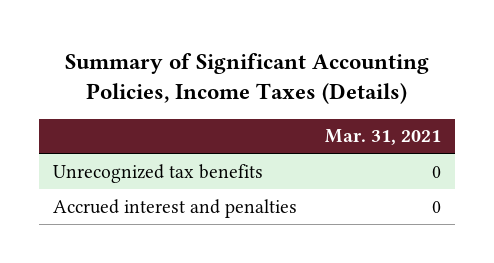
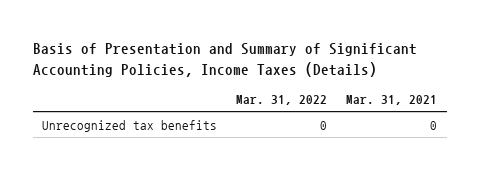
[64,52,429,105] Summary of Significant Accounting Policies, Income Taxes (Details) -> [32,43,417,77] Basis of Presentation and Summary of Significant Accounting Policies, Income Taxes (Details)
none -> [236,95,328,106] Mar. 31, 2022
[52,198,297,218] Accrued interest and penalties -> none

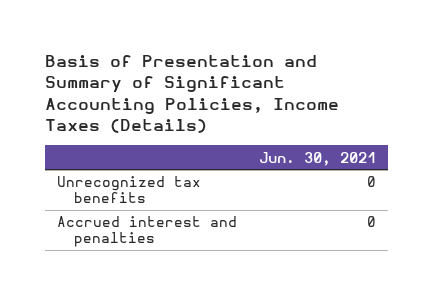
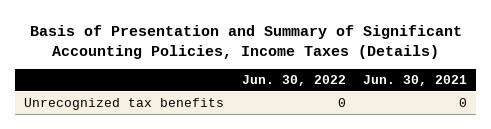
none -> [241,75,346,87] Jun. 30, 2022
[56,216,237,248] Accrued interest and penalties -> none

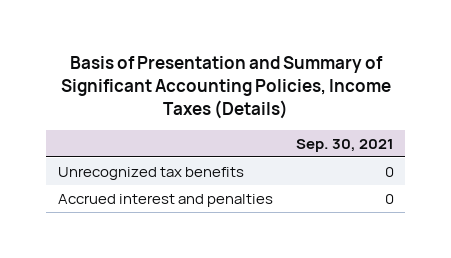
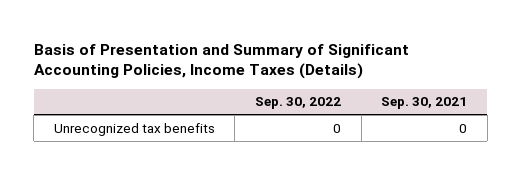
none -> [255,97,342,110] Sep. 30, 2022
[57,193,273,207] Accrued interest and penalties -> none

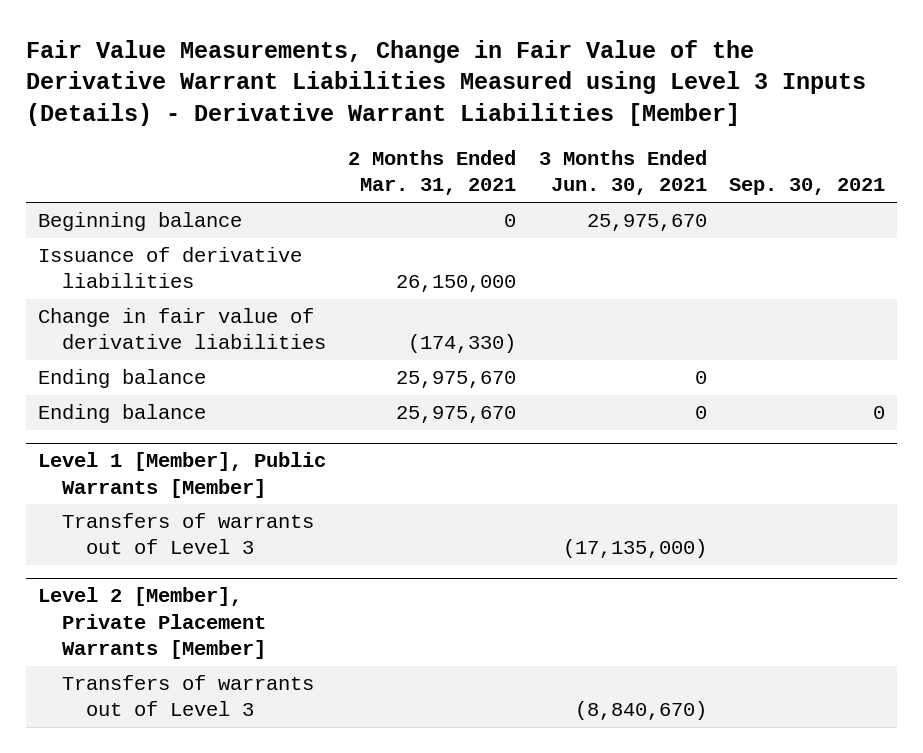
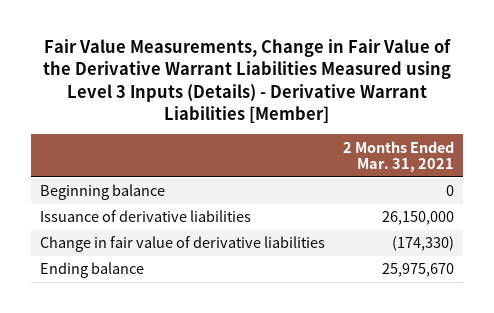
[538,150,707,196] 3 Months Ended Jun. 30, 2021 -> none
[729,178,886,196] Sep. 30, 2021 -> none
[37,404,206,424] Ending balance -> none
[37,452,326,498] Level 1 [Member], Public Warrants [Member] -> none
[61,513,314,555] Transfers of warrants out of Level 3 -> none
[37,587,266,659] Level 2 [Member], Private Placement Warrants [Member] -> none
[61,675,314,717] Transfers of warrants out of Level 3 -> none

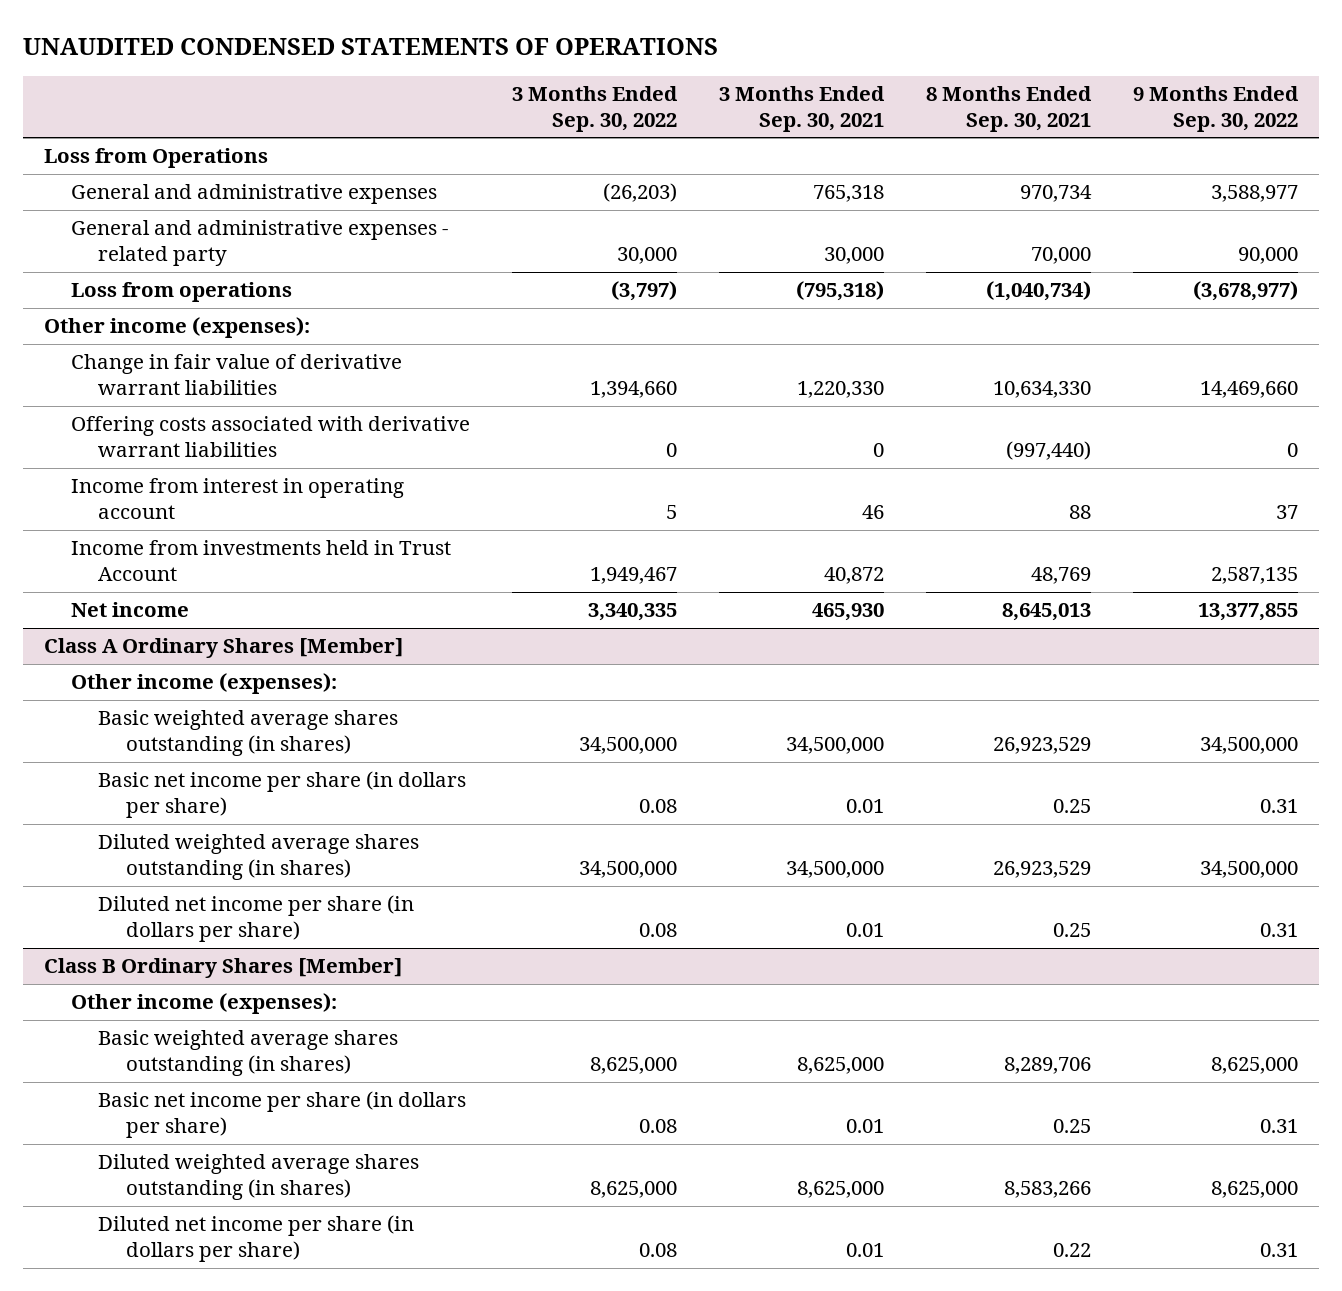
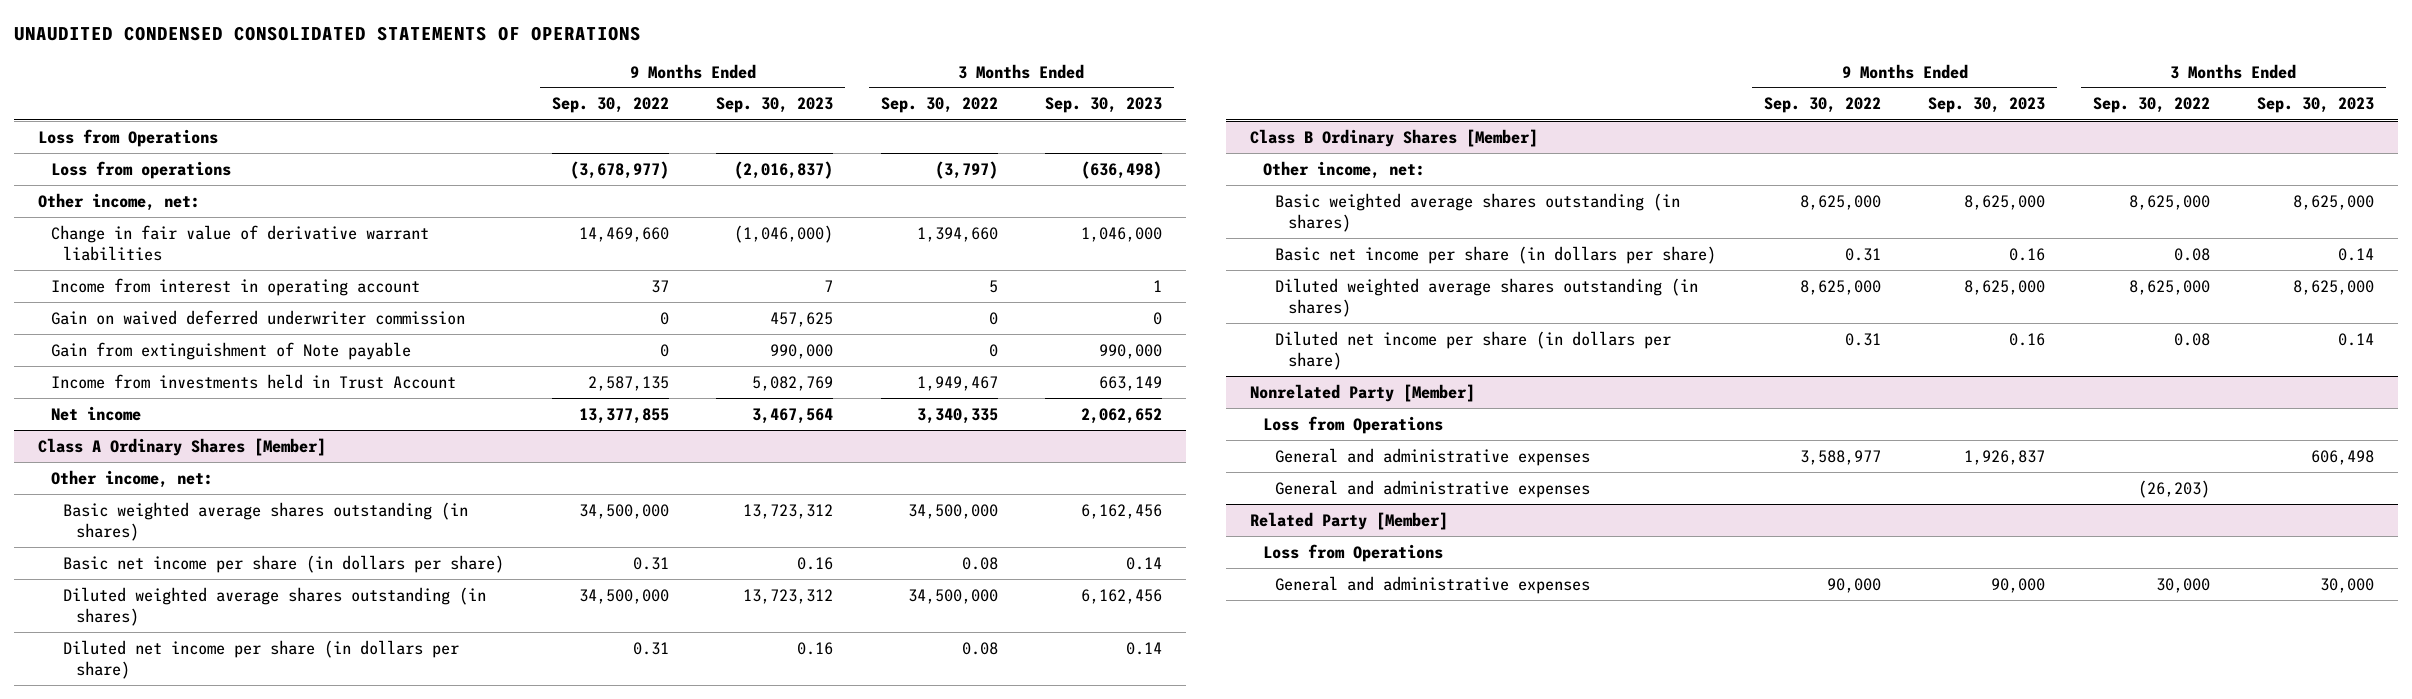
[22,38,718,56] UNAUDITED CONDENSED STATEMENTS OF OPERATIONS -> [14,25,642,41] UNAUDITED CONDENSED CONSOLIDATED STATEMENTS OF OPERATIONS
[719,86,886,132] 3 Months Ended Sep. 30, 2021 -> none
[926,86,1093,132] 8 Months Ended Sep. 30, 2021 -> none
none -> [716,97,834,114] Sep. 30, 2023
none -> [1045,97,1163,114] Sep. 30, 2023
[71,184,438,205] General and administrative expenses -> none
[71,220,449,267] General and administrative expenses - related party -> none
[44,317,311,339] Other income (expenses): -> [38,192,201,211] Other income, net:
[71,416,471,458] Offering costs associated with derivative warrant liabilities -> none
none -> [50,309,465,325] Gain on waived deferred underwriter commission
none -> [50,341,411,360] Gain from extinguishment of Note payable
[71,673,338,695] Other income (expenses): -> [50,469,213,488] Other income, net:
[71,993,338,1015] Other income (expenses): -> [1262,160,1425,179] Other income, net:
none -> [1250,383,1476,402] Nonrelated Party [Member]
none -> [1262,415,1443,434] Loss from Operations
none -> [1275,447,1591,466] General and administrative expenses
none -> [1275,479,1591,498] General and administrative expenses
none -> [1250,511,1449,530] Related Party [Member]
none -> [1262,543,1443,562] Loss from Operations
none -> [1275,575,1591,594] General and administrative expenses

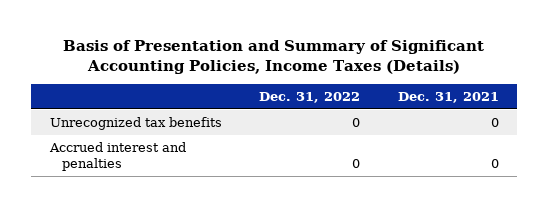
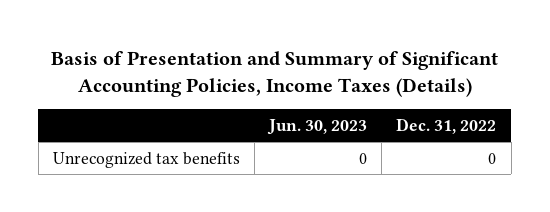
[397,91,499,103] Dec. 31, 2021 -> none
none -> [267,118,368,135] Jun. 30, 2023
[48,142,186,172] Accrued interest and penalties -> none

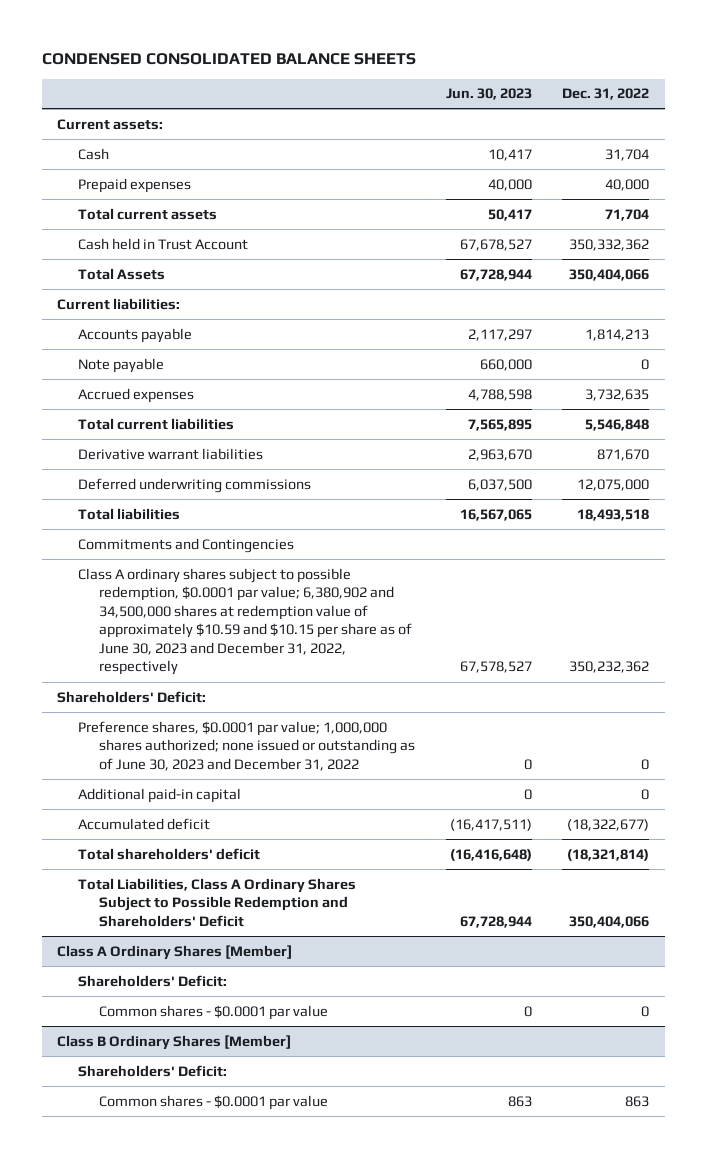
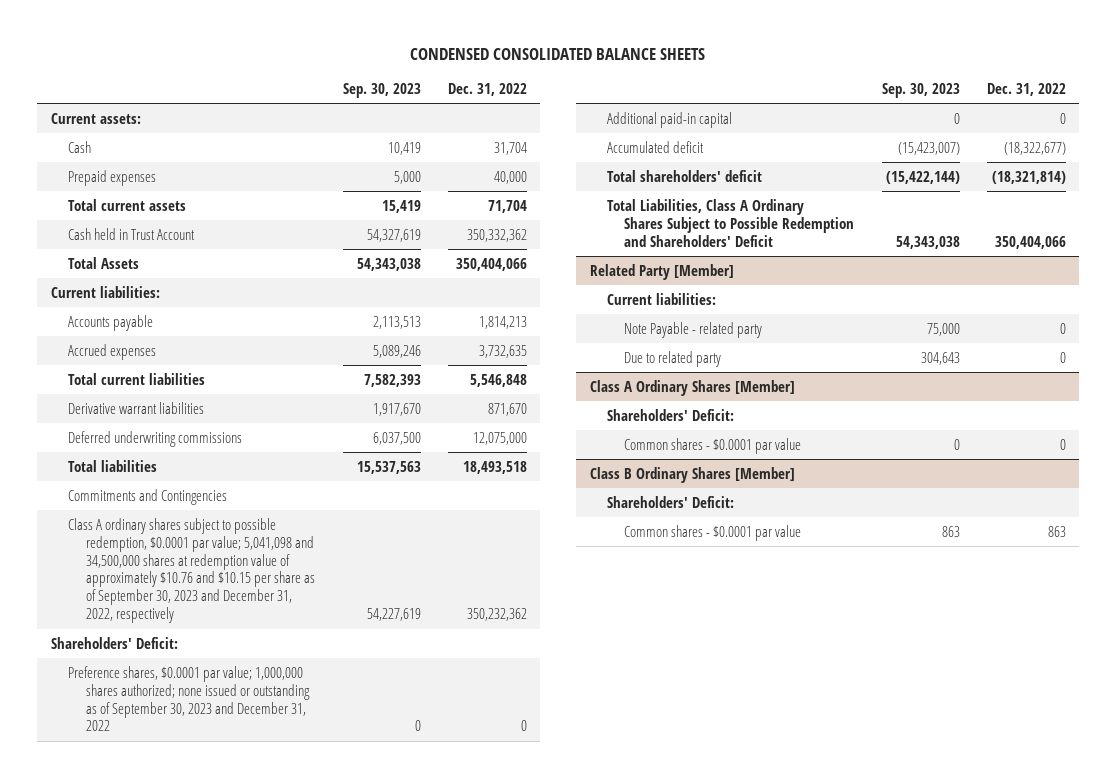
[445,88,532,101] Jun. 30, 2023 -> none
none -> [342,82,421,98] Sep. 30, 2023
[78,357,165,373] Note payable -> none
[78,567,413,676] Class A ordinary shares subject to possible redemption, $0.0001 par value; 6,380,902 and 34,500,000 shares at redemption value of approximately $10.59 and $10.15 per share as of June 30, 2023 and December 31, 2022, respectively -> [68,517,315,624] Class A ordinary shares subject to possible redemption, $0.0001 par value; 5,041,098 and 34,500,000 shares at redemption value of approximately $10.76 and $10.15 per share as of September 30, 2023 and December 31, 2022, respectively
[78,720,416,771] Preference shares, $0.0001 par value; 1,000,000 shares authorized; none issued or outstanding as of June 30, 2023 and December 31, 2022 -> [68,665,310,732] Preference shares, $0.0001 par value; 1,000,000 shares authorized; none issued or outstanding as of September 30, 2023 and December 31, 2022
none -> [589,263,734,280] Related Party [Member]
none -> [607,292,717,305] Current liabilities:
none -> [624,321,763,338] Note Payable - related party
none -> [624,350,722,367] Due to related party

